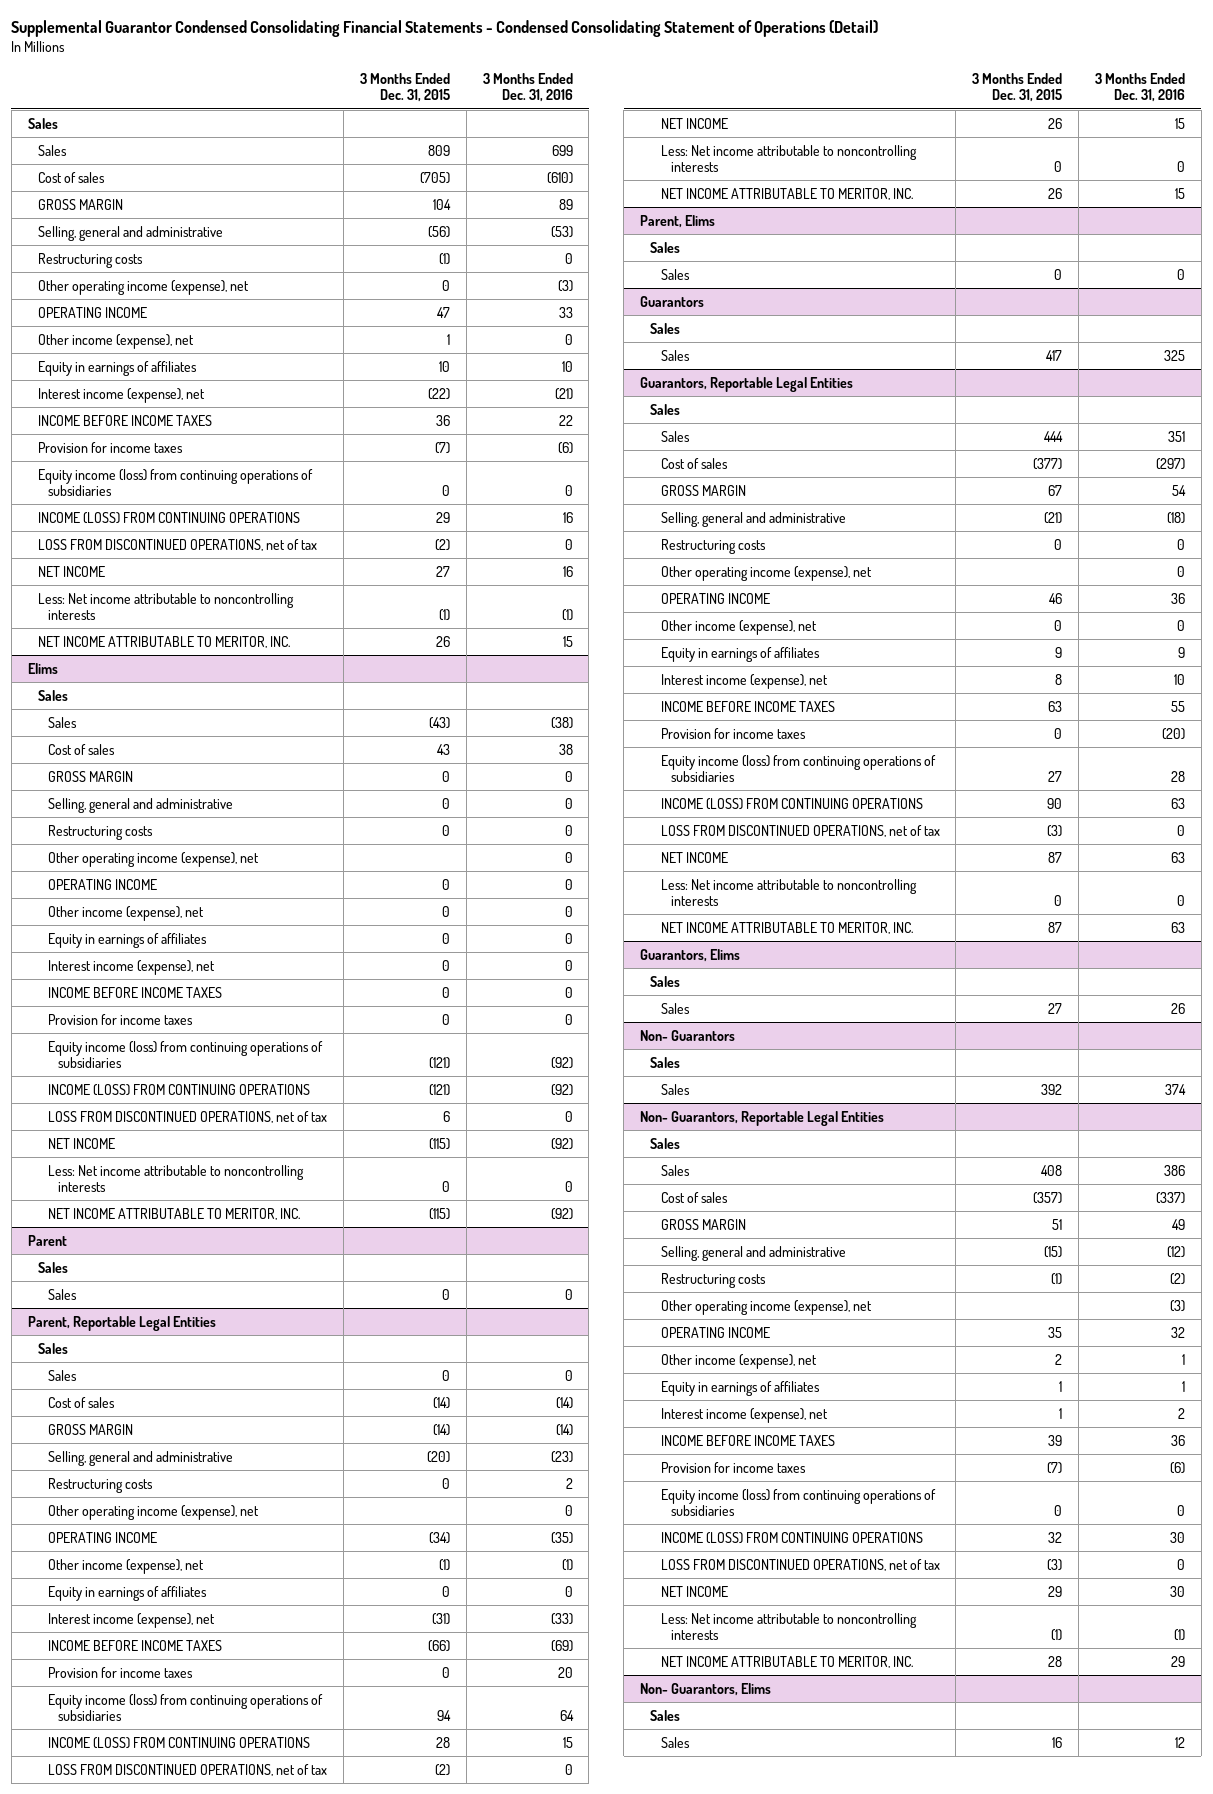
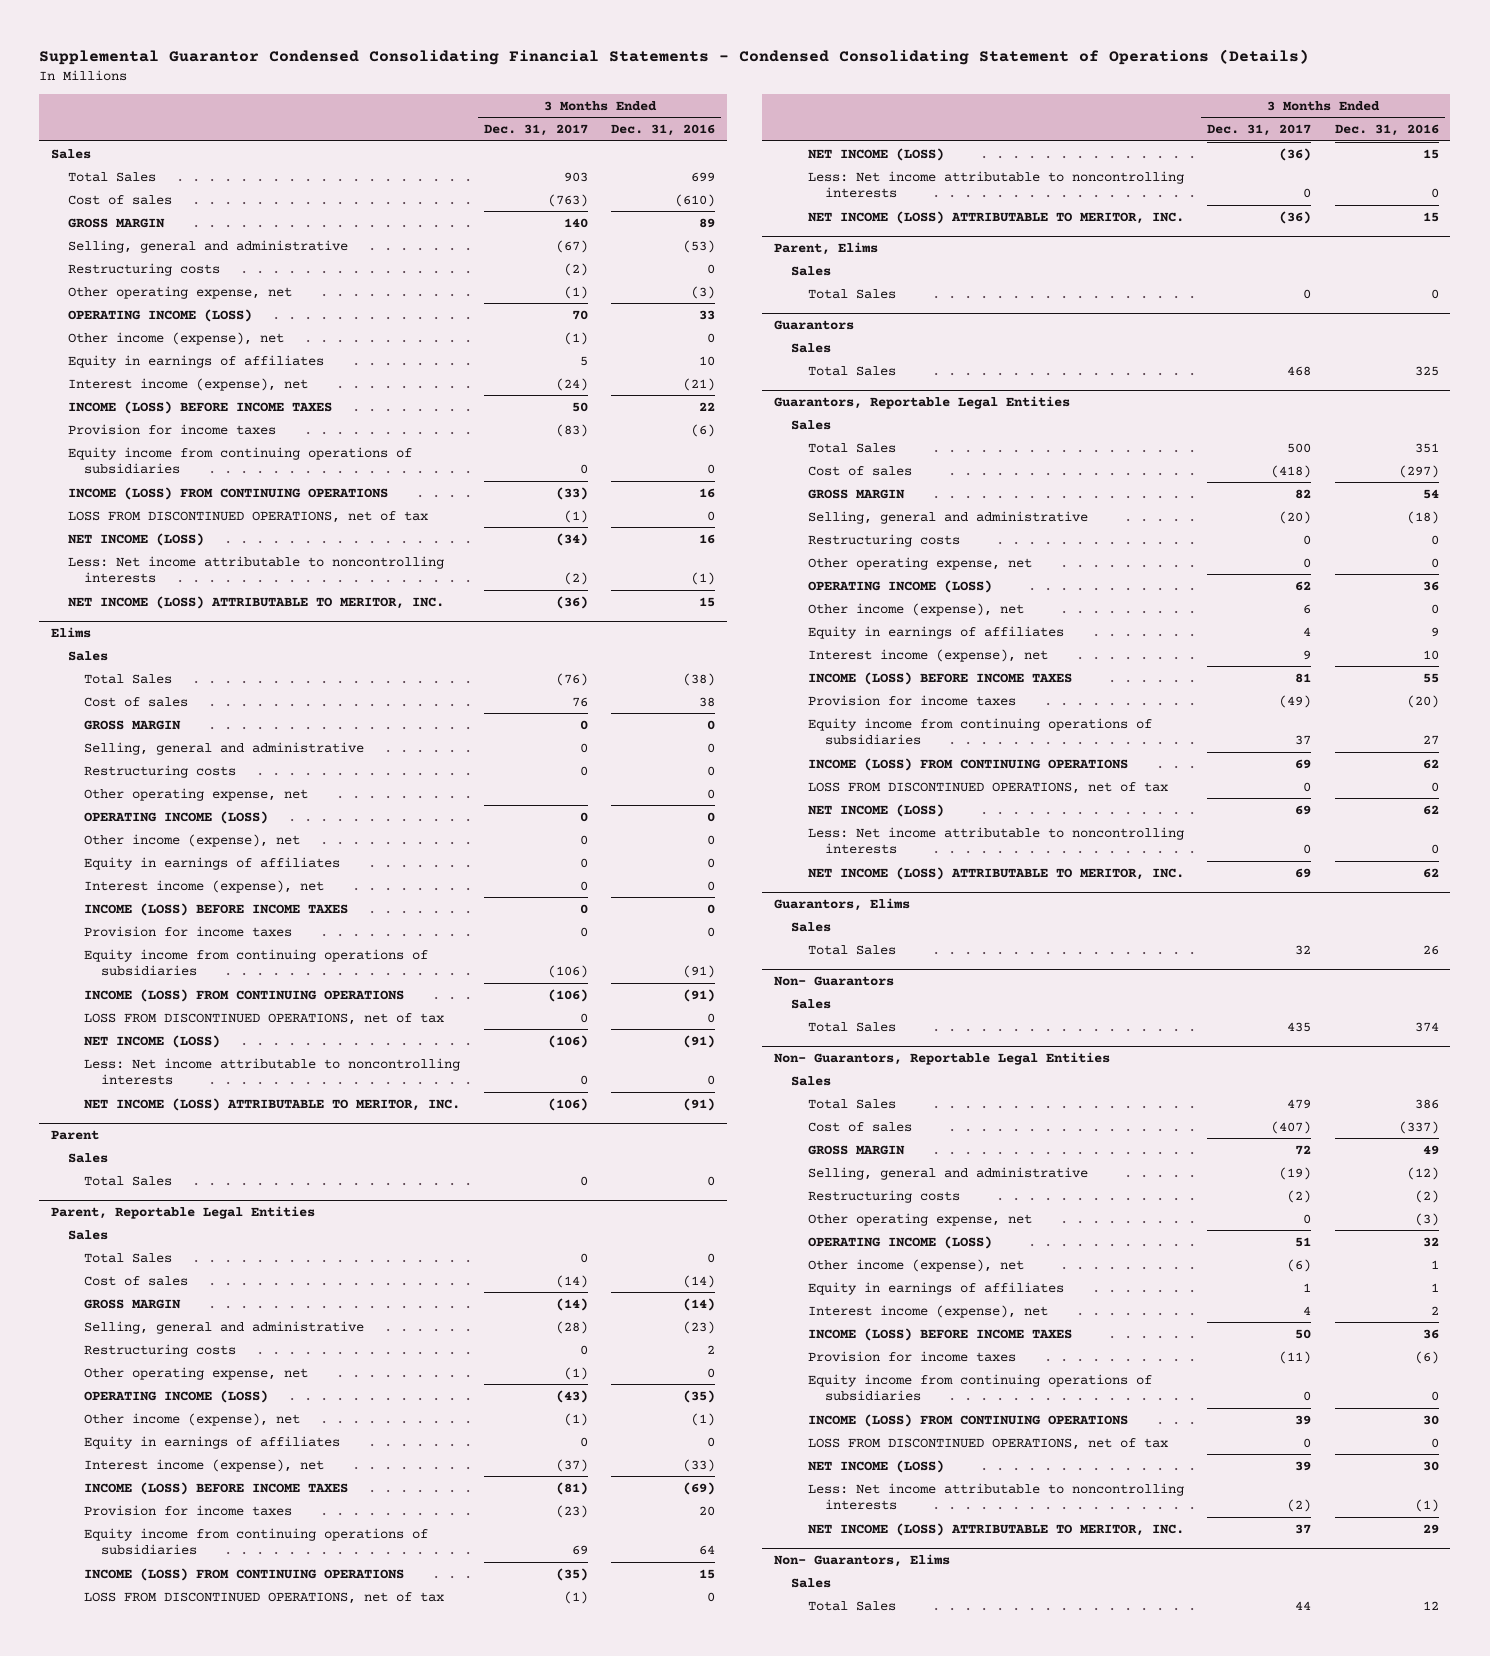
[11,19,879,37] Supplemental Guarantor Condensed Consolidating Financial Statements - Condensed Consolidating Statement of Operations (Detail) -> [39,49,1310,66] Supplemental Guarantor Condensed Consolidating Financial Statements - Condensed Consolidating Statement of Operations (Details)
[359,73,450,103] 3 Months Ended Dec. 31, 2015 -> none
none -> [483,124,588,137] Dec. 31, 2017
[37,144,67,156] Sales -> [67,171,156,182] Total Sales
[37,279,249,295] Other operating income (expense), net -> [67,285,292,299] Other operating expense, net
[37,306,147,318] OPERATING INCOME -> [67,308,252,322] OPERATING INCOME (LOSS)
[37,414,212,426] INCOME BEFORE INCOME TAXES -> [67,400,332,414] INCOME (LOSS) BEFORE INCOME TAXES
[37,468,313,496] Equity income (loss) from continuing operations of subsidiaries -> [67,446,412,475] Equity income from continuing operations of subsidiaries
[37,565,105,577] NET INCOME -> [67,532,204,546] NET INCOME (LOSS)
[37,635,290,648] NET INCOME ATTRIBUTABLE TO MERITOR, INC. -> [67,595,444,609] NET INCOME (LOSS) ATTRIBUTABLE TO MERITOR, INC.
[48,716,78,728] Sales -> [84,673,173,684] Total Sales
[48,851,260,867] Other operating income (expense), net -> [84,787,309,801] Other operating expense, net
[48,878,158,890] OPERATING INCOME -> [84,810,269,824] OPERATING INCOME (LOSS)
[48,986,223,998] INCOME BEFORE INCOME TAXES -> [84,902,349,916] INCOME (LOSS) BEFORE INCOME TAXES
[48,1040,324,1068] Equity income (loss) from continuing operations of subsidiaries -> [84,948,429,977] Equity income from continuing operations of subsidiaries
[550,1056,573,1069] (92) -> [683,965,716,979] (91)
[550,1083,573,1096] (92) -> [683,988,716,1002] (91)
[48,1137,116,1149] NET INCOME -> [84,1034,221,1048] NET INCOME (LOSS)
[550,1137,573,1150] (92) -> [683,1034,716,1048] (91)
[48,1207,301,1220] NET INCOME ATTRIBUTABLE TO MERITOR, INC. -> [84,1097,461,1111] NET INCOME (LOSS) ATTRIBUTABLE TO MERITOR, INC.
[550,1207,573,1220] (92) -> [683,1097,716,1111] (91)
[48,1288,78,1300] Sales -> [84,1175,173,1186] Total Sales
[48,1369,78,1381] Sales -> [84,1252,173,1263] Total Sales
[48,1504,260,1520] Other operating income (expense), net -> [84,1366,309,1380] Other operating expense, net
[48,1531,158,1543] OPERATING INCOME -> [84,1389,269,1403] OPERATING INCOME (LOSS)
[48,1639,223,1651] INCOME BEFORE INCOME TAXES -> [84,1481,349,1495] INCOME (LOSS) BEFORE INCOME TAXES
[48,1693,324,1721] Equity income (loss) from continuing operations of subsidiaries -> [84,1527,429,1556] Equity income from continuing operations of subsidiaries
[660,117,728,129] NET INCOME -> [807,147,944,161] NET INCOME (LOSS)
[660,187,913,200] NET INCOME ATTRIBUTABLE TO MERITOR, INC. -> [807,210,1184,224] NET INCOME (LOSS) ATTRIBUTABLE TO MERITOR, INC.
[660,268,690,280] Sales -> [807,288,896,299] Total Sales
[660,349,690,361] Sales -> [807,365,896,376] Total Sales
[660,430,690,442] Sales -> [807,442,896,453] Total Sales
[660,565,872,581] Other operating income (expense), net -> [807,556,1032,570] Other operating expense, net
[660,592,770,604] OPERATING INCOME -> [807,579,992,593] OPERATING INCOME (LOSS)
[660,700,835,712] INCOME BEFORE INCOME TAXES -> [807,671,1072,685] INCOME (LOSS) BEFORE INCOME TAXES
[660,754,936,782] Equity income (loss) from continuing operations of subsidiaries -> [807,717,1152,746] Equity income from continuing operations of subsidiaries
[1170,770,1185,782] 28 -> [1422,735,1439,746] 27
[1170,797,1185,809] 63 -> [1422,758,1439,769] 62
[660,851,728,863] NET INCOME -> [807,803,944,817] NET INCOME (LOSS)
[1170,851,1185,863] 63 -> [1422,804,1439,815] 62
[660,921,913,934] NET INCOME ATTRIBUTABLE TO MERITOR, INC. -> [807,866,1184,880] NET INCOME (LOSS) ATTRIBUTABLE TO MERITOR, INC.
[1170,921,1185,933] 63 -> [1422,867,1439,878] 62
[660,1002,690,1014] Sales -> [807,944,896,955] Total Sales
[660,1083,690,1095] Sales -> [807,1021,896,1032] Total Sales
[660,1164,690,1176] Sales -> [807,1098,896,1109] Total Sales
[660,1299,872,1315] Other operating income (expense), net -> [807,1212,1032,1226] Other operating expense, net
[660,1326,770,1338] OPERATING INCOME -> [807,1235,992,1249] OPERATING INCOME (LOSS)
[660,1434,835,1446] INCOME BEFORE INCOME TAXES -> [807,1327,1072,1341] INCOME (LOSS) BEFORE INCOME TAXES
[660,1488,936,1516] Equity income (loss) from continuing operations of subsidiaries -> [807,1373,1152,1402] Equity income from continuing operations of subsidiaries
[660,1585,728,1597] NET INCOME -> [807,1459,944,1473] NET INCOME (LOSS)
[660,1655,913,1668] NET INCOME ATTRIBUTABLE TO MERITOR, INC. -> [807,1522,1184,1536] NET INCOME (LOSS) ATTRIBUTABLE TO MERITOR, INC.
[660,1736,690,1748] Sales -> [807,1600,896,1611] Total Sales

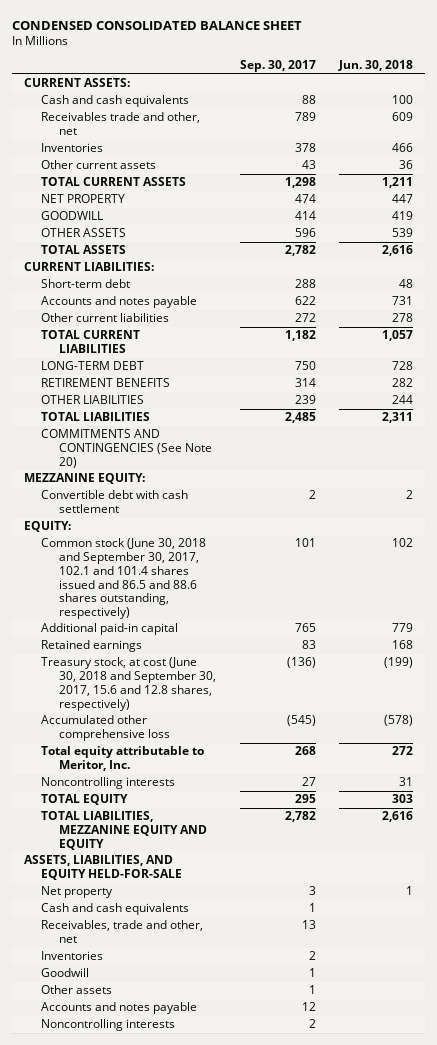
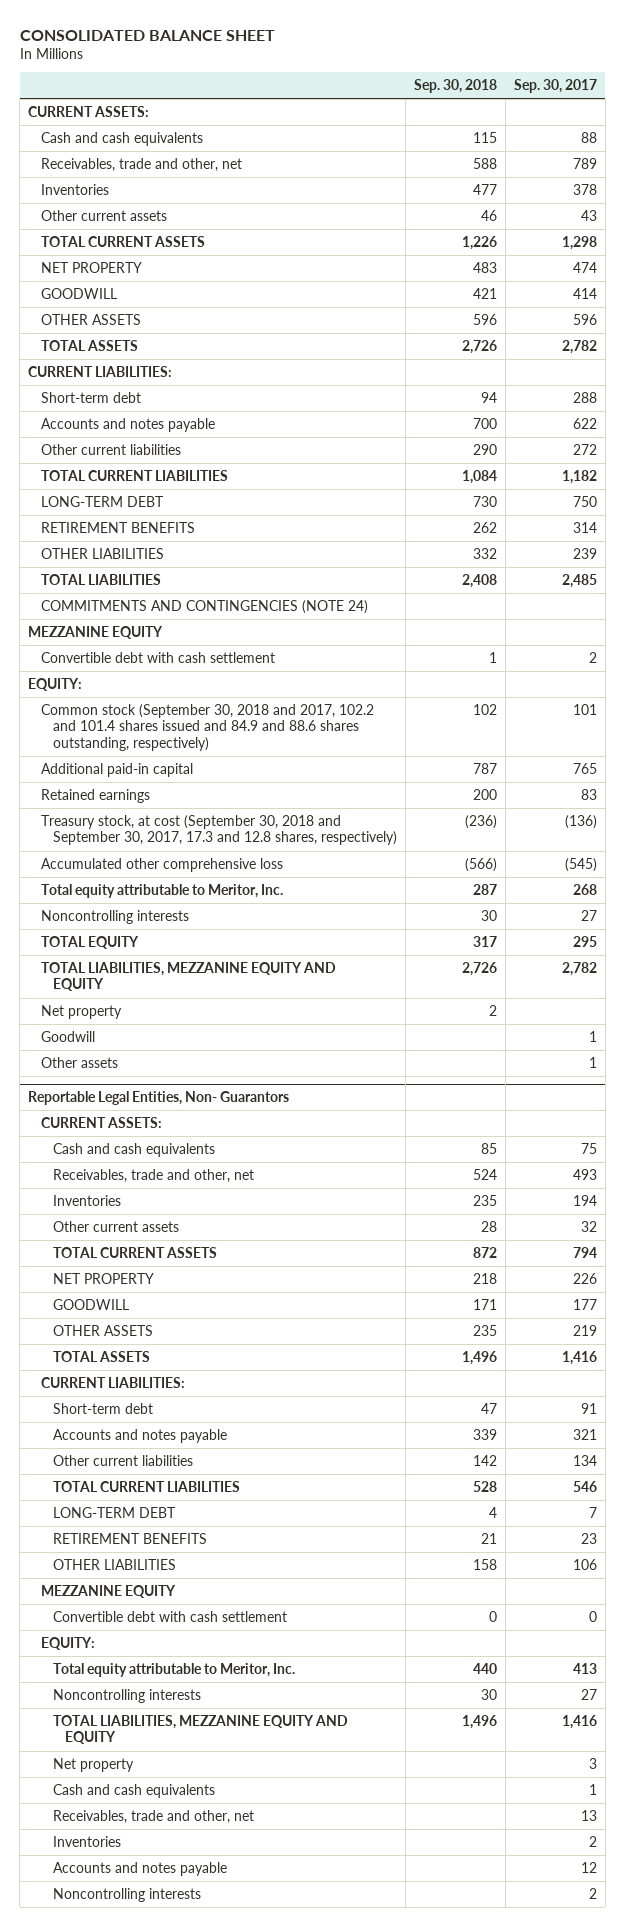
[12,20,303,30] CONDENSED CONSOLIDATED BALANCE SHEET -> [19,29,275,41] CONSOLIDATED BALANCE SHEET
[338,60,414,72] Jun. 30, 2018 -> none
none -> [413,78,497,93] Sep. 30, 2018
[41,112,201,136] Receivables trade and other, net -> [40,157,242,172] Receivables, trade and other, net
[41,429,212,468] COMMITMENTS AND CONTINGENCIES (See Note 20) -> [40,599,368,614] COMMITMENTS AND CONTINGENCIES (NOTE 24)
[23,473,145,485] MEZZANINE EQUITY: -> [28,625,164,639] MEZZANINE EQUITY
[41,538,207,620] Common stock (June 30, 2018 and September 30, 2017, 102.1 and 101.4 shares issued and 86.5 and 88.6 shares outstanding, respectively) -> [40,703,374,752] Common stock (September 30, 2018 and 2017, 102.2 and 101.4 shares issued and 84.9 and 88.6 shares outstanding, respectively)
[41,657,216,711] Treasury stock, at cost (June 30, 2018 and September 30, 2017, 15.6 and 12.8 shares, respectively) -> [40,814,397,846] Treasury stock, at cost (September 30, 2018 and September 30, 2017, 17.3 and 12.8 shares, respectively)
[23,855,183,881] ASSETS, LIABILITIES, AND EQUITY HELD-FOR-SALE -> none
none -> [40,1004,122,1019] Net property
[41,968,90,978] Goodwill -> [40,1030,95,1042] Goodwill
[41,985,113,995] Other assets -> [40,1056,118,1068] Other assets
none -> [28,1091,290,1106] Reportable Legal Entities, Non- Guarantors
none -> [40,1116,162,1128] CURRENT ASSETS:
none -> [52,1142,215,1157] Cash and cash equivalents
none -> [52,1168,254,1183] Receivables, trade and other, net
none -> [52,1194,121,1206] Inventories
none -> [52,1220,179,1232] Other current assets
none -> [52,1246,217,1258] TOTAL CURRENT ASSETS
none -> [52,1272,154,1284] NET PROPERTY
none -> [52,1298,129,1310] GOODWILL
none -> [52,1324,153,1336] OTHER ASSETS
none -> [52,1350,150,1362] TOTAL ASSETS
none -> [40,1376,185,1388] CURRENT LIABILITIES:
none -> [52,1402,153,1414] Short-term debt
none -> [52,1428,227,1443] Accounts and notes payable
none -> [52,1454,193,1466] Other current liabilities
none -> [52,1480,240,1492] TOTAL CURRENT LIABILITIES
none -> [52,1506,176,1518] LONG-TERM DEBT
none -> [52,1532,207,1544] RETIREMENT BENEFITS
none -> [52,1558,176,1570] OTHER LIABILITIES
none -> [40,1584,176,1598] MEZZANINE EQUITY
none -> [52,1610,287,1622] Convertible debt with cash settlement
none -> [40,1636,95,1650] EQUITY:
none -> [52,1662,295,1677] Total equity attributable to Meritor, Inc.
none -> [52,1688,201,1703] Noncontrolling interests
none -> [52,1714,348,1745] TOTAL LIABILITIES, MEZZANINE EQUITY AND EQUITY

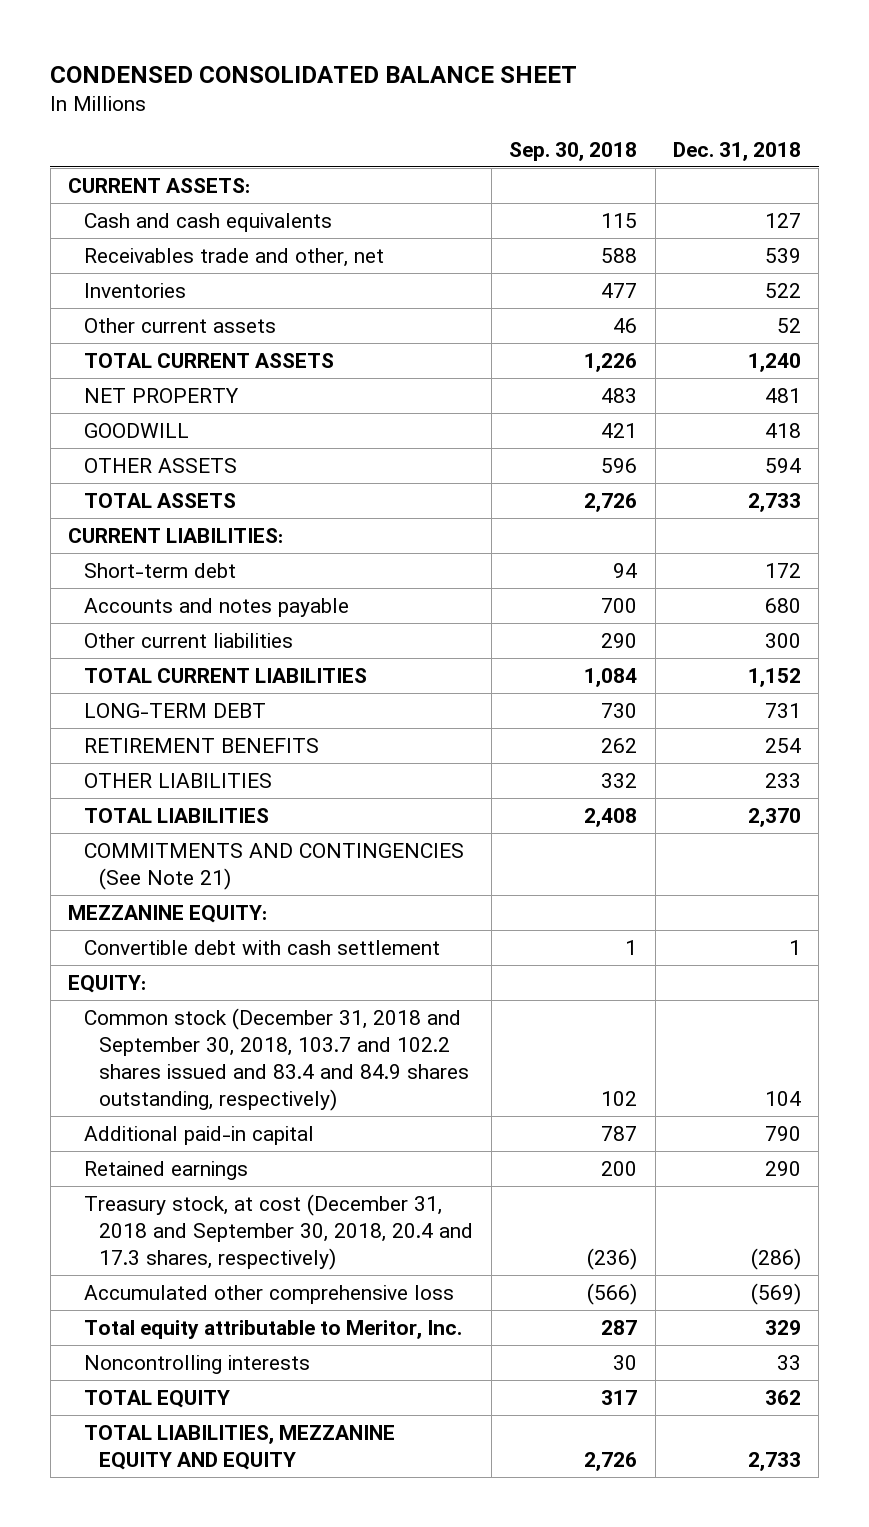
[19,29,275,41] CONSOLIDATED BALANCE SHEET -> [50,65,578,83] CONDENSED CONSOLIDATED BALANCE SHEET
[513,78,597,93] Sep. 30, 2017 -> none
none -> [673,141,802,161] Dec. 31, 2018
[40,157,242,172] Receivables, trade and other, net -> [83,247,384,267] Receivables trade and other, net
[40,599,368,614] COMMITMENTS AND CONTINGENCIES (NOTE 24) -> [83,842,464,890] COMMITMENTS AND CONTINGENCIES (See Note 21)
[28,625,164,639] MEZZANINE EQUITY -> [67,904,267,923] MEZZANINE EQUITY:
[40,703,374,752] Common stock (September 30, 2018 and 2017, 102.2 and 101.4 shares issued and 84.9 and 88.6 shares outstanding, respectively) -> [83,1007,470,1111] Common stock (December 31, 2018 and September 30, 2018, 103.7 and 102.2 shares issued and 83.4 and 84.9 shares outstanding, respectively)
[40,814,397,846] Treasury stock, at cost (September 30, 2018 and September 30, 2017, 17.3 and 12.8 shares, respectively) -> [83,1193,474,1270] Treasury stock, at cost (December 31, 2018 and September 30, 2018, 20.4 and 17.3 shares, respectively)
[40,1004,122,1019] Net property -> none
[40,1030,95,1042] Goodwill -> none
[40,1056,118,1068] Other assets -> none
[28,1091,290,1106] Reportable Legal Entities, Non- Guarantors -> none
[40,1116,162,1128] CURRENT ASSETS: -> none
[52,1142,215,1157] Cash and cash equivalents -> none
[52,1168,254,1183] Receivables, trade and other, net -> none
[52,1194,121,1206] Inventories -> none
[52,1220,179,1232] Other current assets -> none
[52,1246,217,1258] TOTAL CURRENT ASSETS -> none
[52,1272,154,1284] NET PROPERTY -> none
[52,1298,129,1310] GOODWILL -> none
[52,1324,153,1336] OTHER ASSETS -> none
[52,1350,150,1362] TOTAL ASSETS -> none
[40,1376,185,1388] CURRENT LIABILITIES: -> none
[52,1402,153,1414] Short-term debt -> none
[52,1428,227,1443] Accounts and notes payable -> none
[52,1454,193,1466] Other current liabilities -> none
[52,1480,240,1492] TOTAL CURRENT LIABILITIES -> none
[52,1506,176,1518] LONG-TERM DEBT -> none
[52,1532,207,1544] RETIREMENT BENEFITS -> none
[52,1558,176,1570] OTHER LIABILITIES -> none
[40,1584,176,1598] MEZZANINE EQUITY -> none
[52,1610,287,1622] Convertible debt with cash settlement -> none
[40,1636,95,1650] EQUITY: -> none
[52,1662,295,1677] Total equity attributable to Meritor, Inc. -> none
[52,1688,201,1703] Noncontrolling interests -> none
[52,1714,348,1745] TOTAL LIABILITIES, MEZZANINE EQUITY AND EQUITY -> none
[52,1757,134,1772] Net property -> none
[52,1783,215,1798] Cash and cash equivalents -> none
[52,1809,254,1824] Receivables, trade and other, net -> none
[52,1835,121,1847] Inventories -> none
[52,1861,227,1876] Accounts and notes payable -> none
[52,1887,201,1902] Noncontrolling interests -> none

